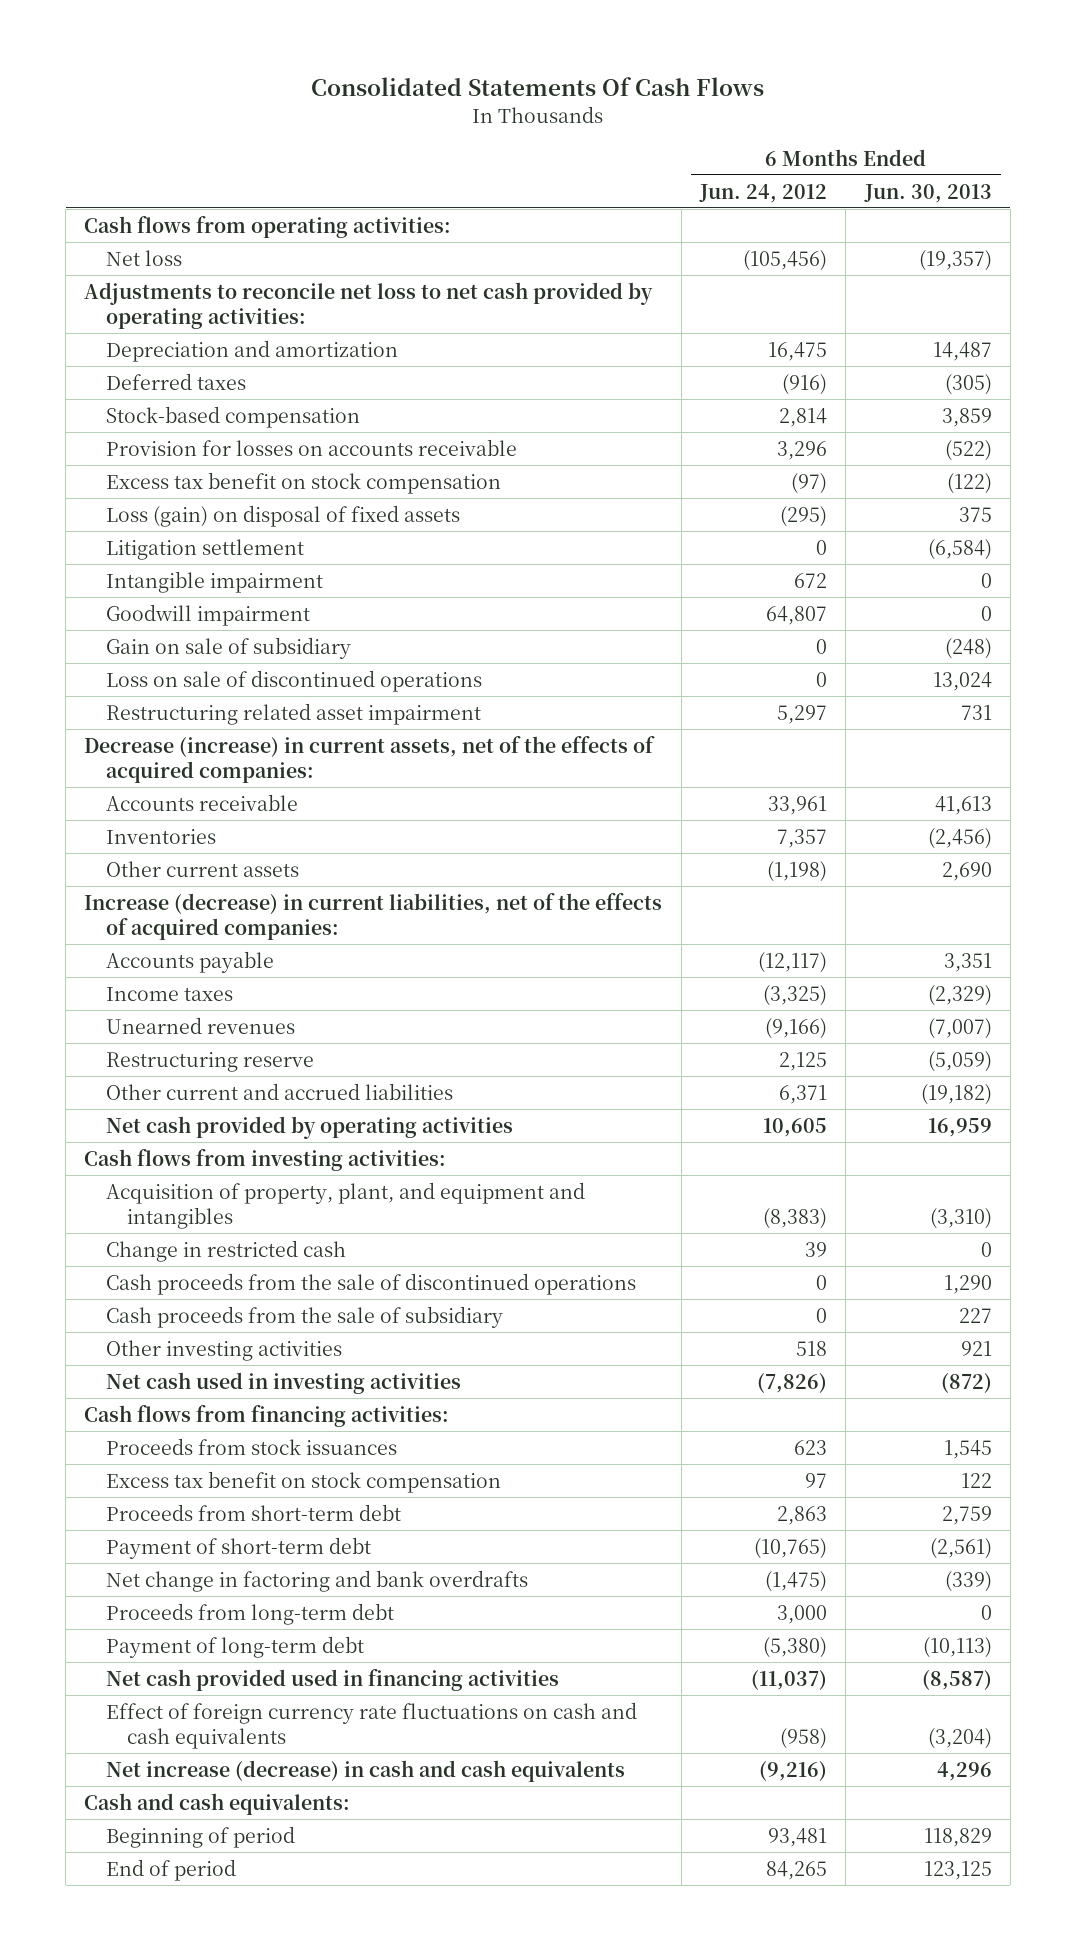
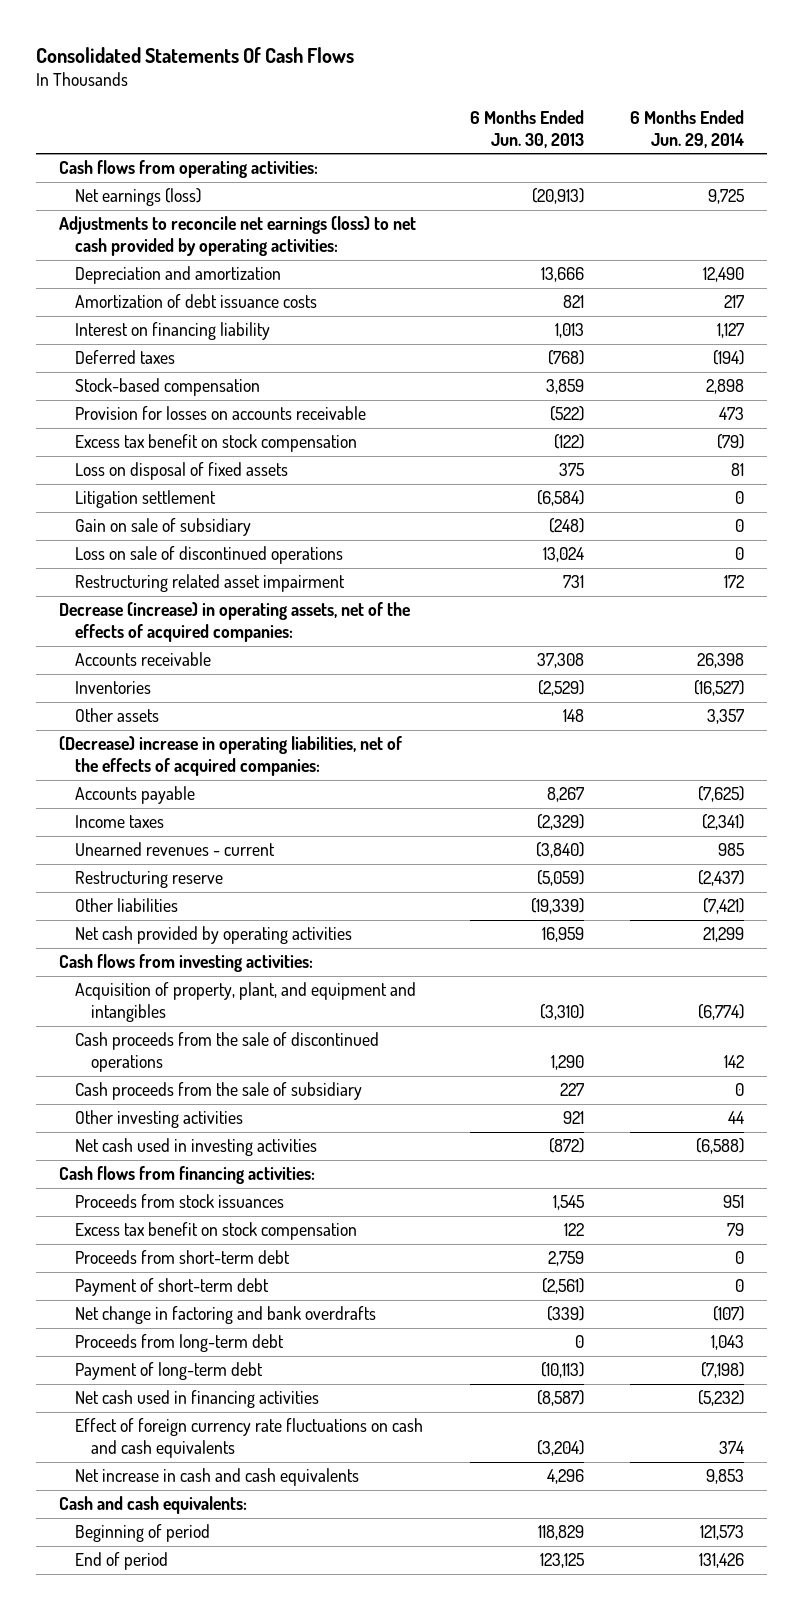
[698,183,827,203] Jun. 24, 2012 -> none
none -> [630,110,745,148] 6 Months Ended Jun. 29, 2014
[105,249,182,266] Net loss -> [75,188,202,207] Net earnings (loss)
[918,249,992,271] (19,357) -> [531,188,584,205] (20,913)
[84,281,654,329] Adjustments to reconcile net loss to net cash provided by operating activities: -> [58,216,416,257] Adjustments to reconcile net earnings (loss) to net cash provided by operating activities:
[932,341,992,361] 14,487 -> [540,267,584,283] 13,666
none -> [75,294,318,309] Amortization of debt issuance costs
none -> [75,322,271,341] Interest on financing liability
[944,373,992,395] (305) -> [547,350,584,366] (768)
[105,504,460,527] Loss (gain) on disposal of fixed assets -> [75,462,289,481] Loss on disposal of fixed assets
[105,570,323,593] Intangible impairment -> none
[105,603,310,626] Goodwill impairment -> none
[84,735,656,783] Decrease (increase) in current assets, net of the effects of acquired companies: -> [58,602,410,643] Decrease (increase) in operating assets, net of the effects of acquired companies:
[934,795,992,815] 41,613 -> [536,653,584,669] 37,308
[927,827,992,849] (2,456) -> [537,680,584,697] (2,529)
[105,860,299,877] Other current assets -> [75,708,160,723] Other assets
[941,861,992,881] 2,690 -> [562,709,584,723] 148
[84,892,663,940] Increase (decrease) in current liabilities, net of the effects of acquired companies: -> [58,736,402,777] (Decrease) increase in operating liabilities, net of the effects of acquired companies:
[943,952,992,972] 3,351 -> [546,787,584,803] 8,267
[105,1016,295,1034] Unearned revenues -> [75,842,276,857] Unearned revenues - current
[927,1017,992,1039] (7,007) -> [535,842,584,859] (3,840)
[105,1082,453,1100] Other current and accrued liabilities -> [75,898,179,913] Other liabilities
[920,1083,992,1105] (19,182) -> [530,898,584,915] (19,339)
[105,1239,346,1262] Change in restricted cash -> none
[105,1668,559,1691] Net cash provided used in financing activities -> [75,1390,320,1409] Net cash used in financing activities
[105,1759,625,1782] Net increase (decrease) in cash and cash equivalents -> [75,1468,360,1487] Net increase in cash and cash equivalents

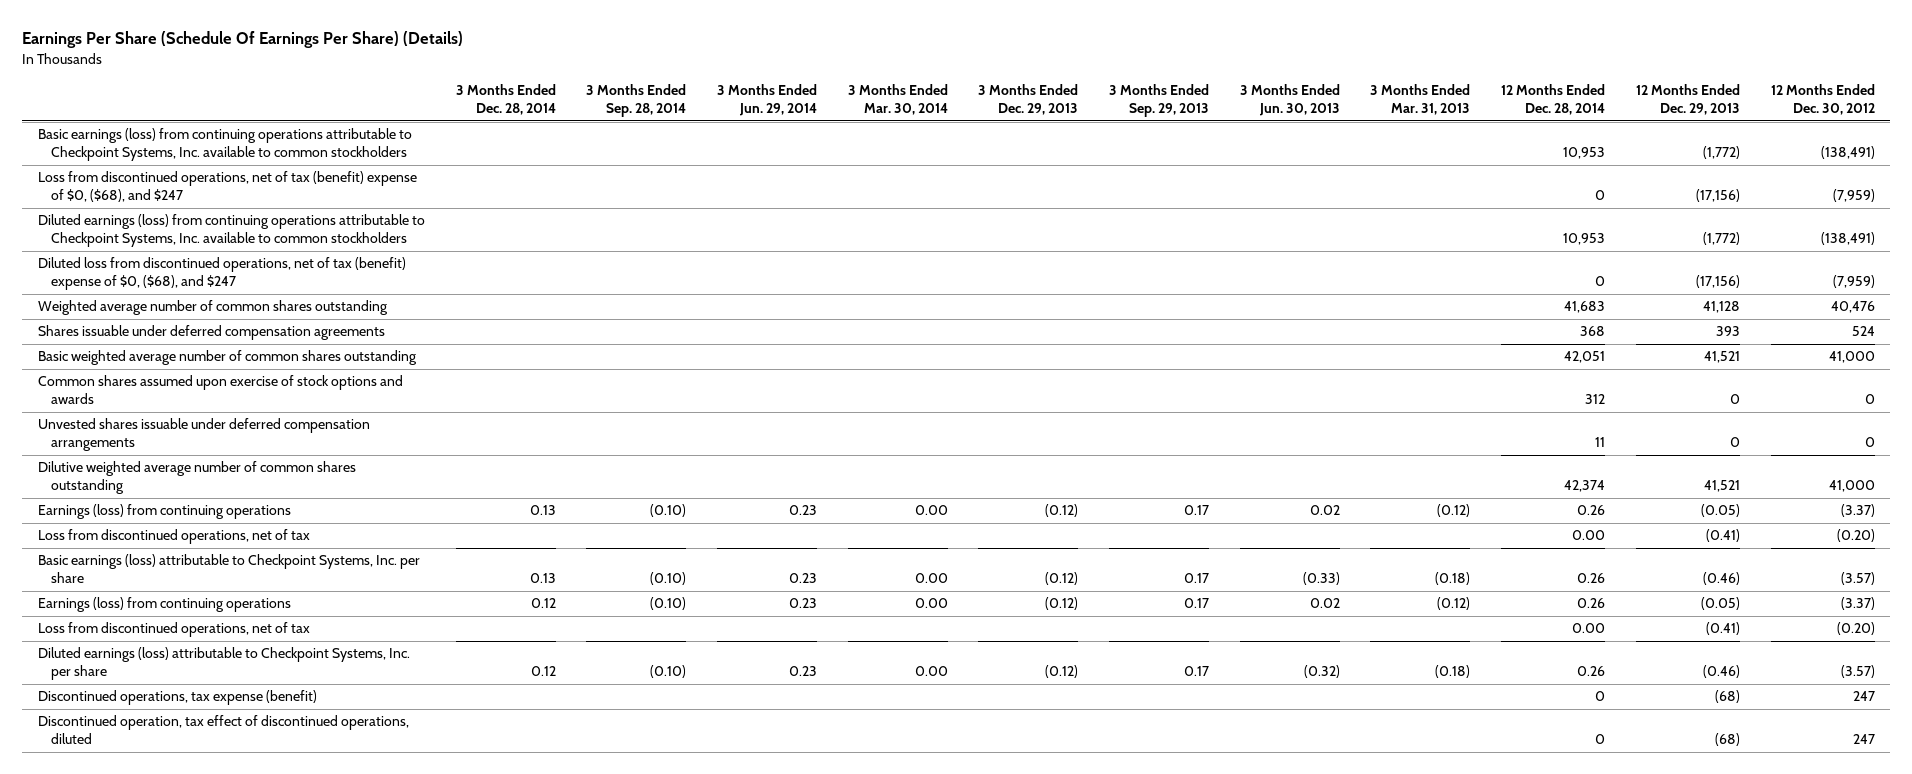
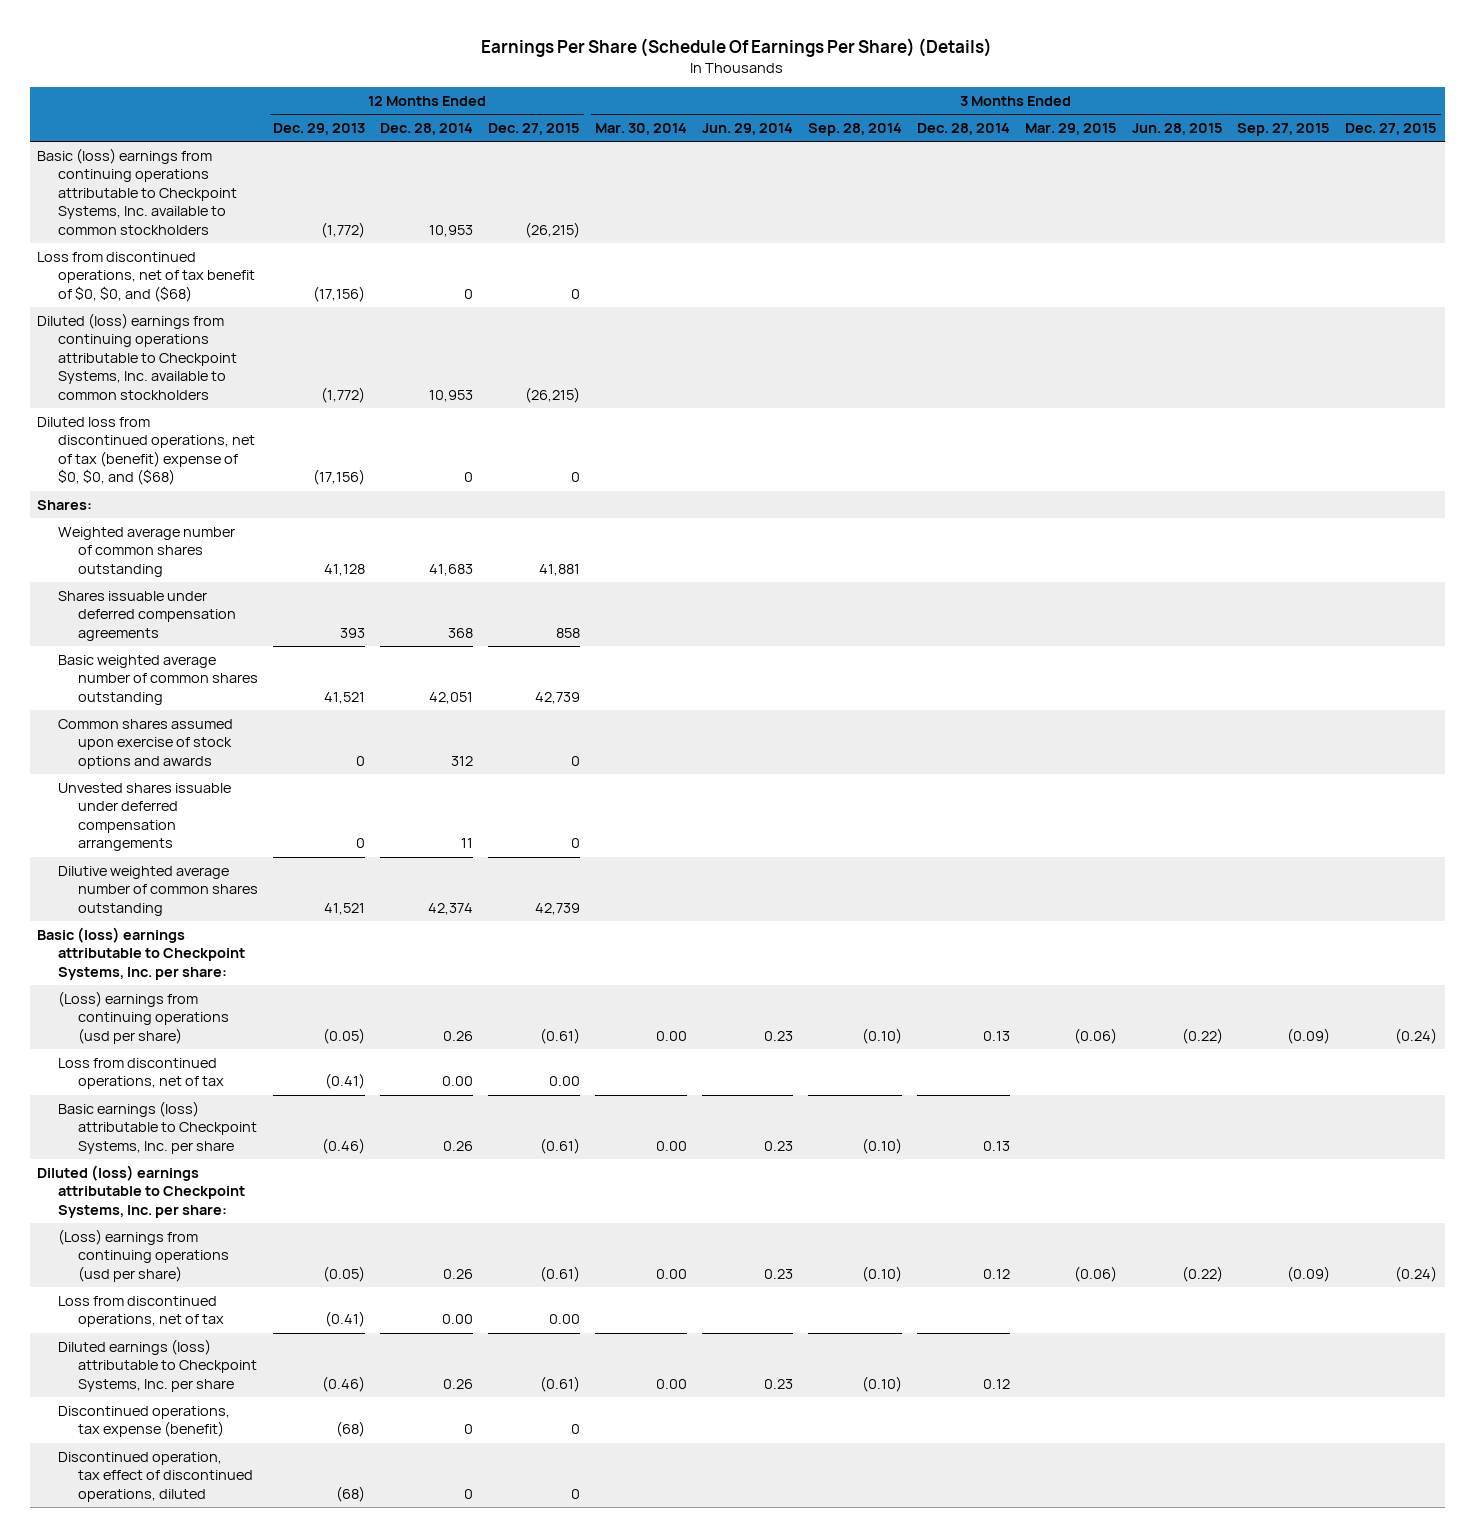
[978,84,1079,116] 3 Months Ended Dec. 29, 2013 -> none
[1109,84,1210,118] 3 Months Ended Sep. 29, 2013 -> none
[1239,84,1340,117] 3 Months Ended Jun. 30, 2013 -> none
[1370,84,1471,116] 3 Months Ended Mar. 31, 2013 -> none
[1770,84,1875,116] 12 Months Ended Dec. 30, 2012 -> none
none -> [488,123,581,136] Dec. 27, 2015
none -> [1024,123,1117,136] Mar. 29, 2015
none -> [1131,123,1223,136] Jun. 28, 2015
none -> [1237,123,1331,137] Sep. 27, 2015
none -> [1345,123,1438,136] Dec. 27, 2015
[37,128,412,162] Basic earnings (loss) from continuing operations attributable to Checkpoint Systems, Inc. available to common stockholders -> [37,147,237,235] Basic (loss) earnings from continuing operations attributable to Checkpoint Systems, Inc. available to common stockholders
[37,171,417,203] Loss from discontinued operations, net of tax (benefit) expense of $0, ($68), and $247 -> [37,251,255,302] Loss from discontinued operations, net of tax benefit of $0, $0, and ($68)
[37,214,425,248] Diluted earnings (loss) from continuing operations attributable to Checkpoint Systems, Inc. available to common stockholders -> [37,312,237,400] Diluted (loss) earnings from continuing operations attributable to Checkpoint Systems, Inc. available to common stockholders
[37,257,406,291] Diluted loss from discontinued operations, net of tax (benefit) expense of $0, ($68), and $247 -> [37,416,255,486] Diluted loss from discontinued operations, net of tax (benefit) expense of $0, $0, and ($68)
none -> [37,499,93,510] Shares:
none -> [37,926,245,980] Basic (loss) earnings attributable to Checkpoint Systems, Inc. per share:
[37,504,291,520] Earnings (loss) from continuing operations -> [57,990,230,1044] (Loss) earnings from continuing operations (usd per share)
none -> [37,1164,245,1218] Diluted (loss) earnings attributable to Checkpoint Systems, Inc. per share:
[37,597,291,613] Earnings (loss) from continuing operations -> [57,1228,230,1282] (Loss) earnings from continuing operations (usd per share)

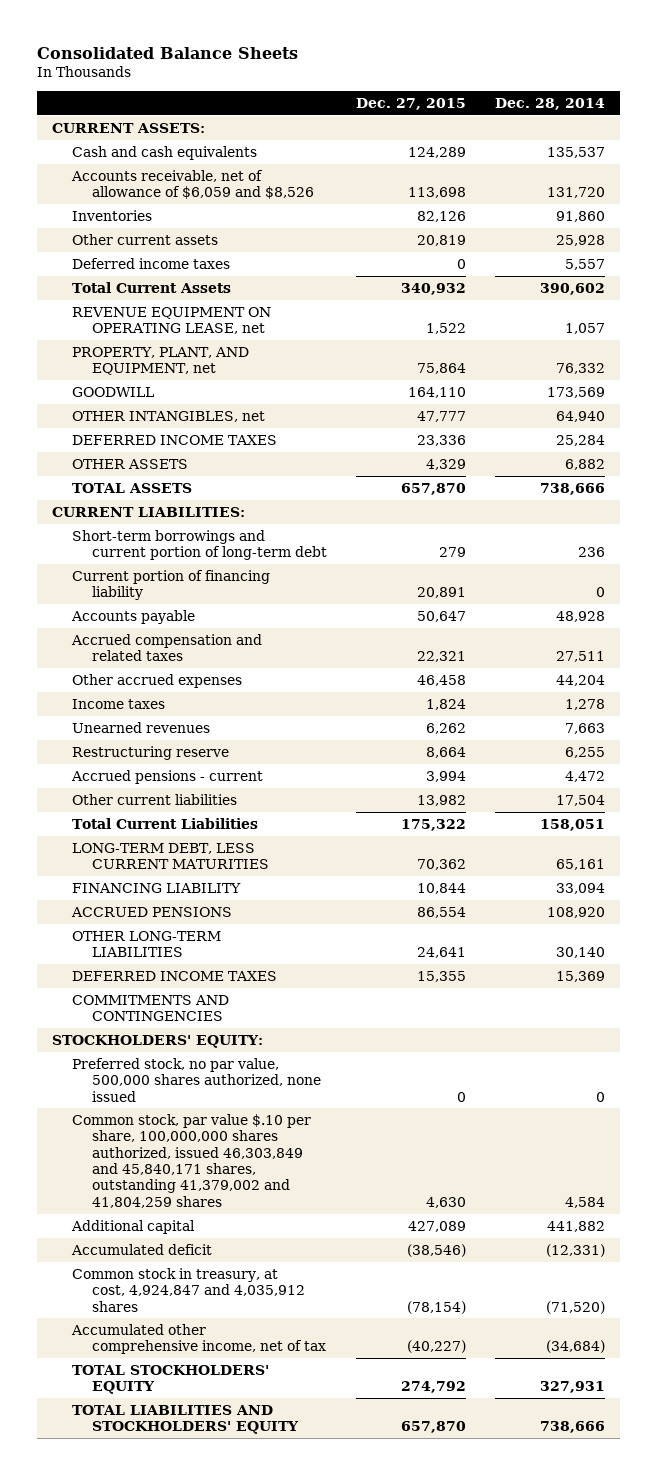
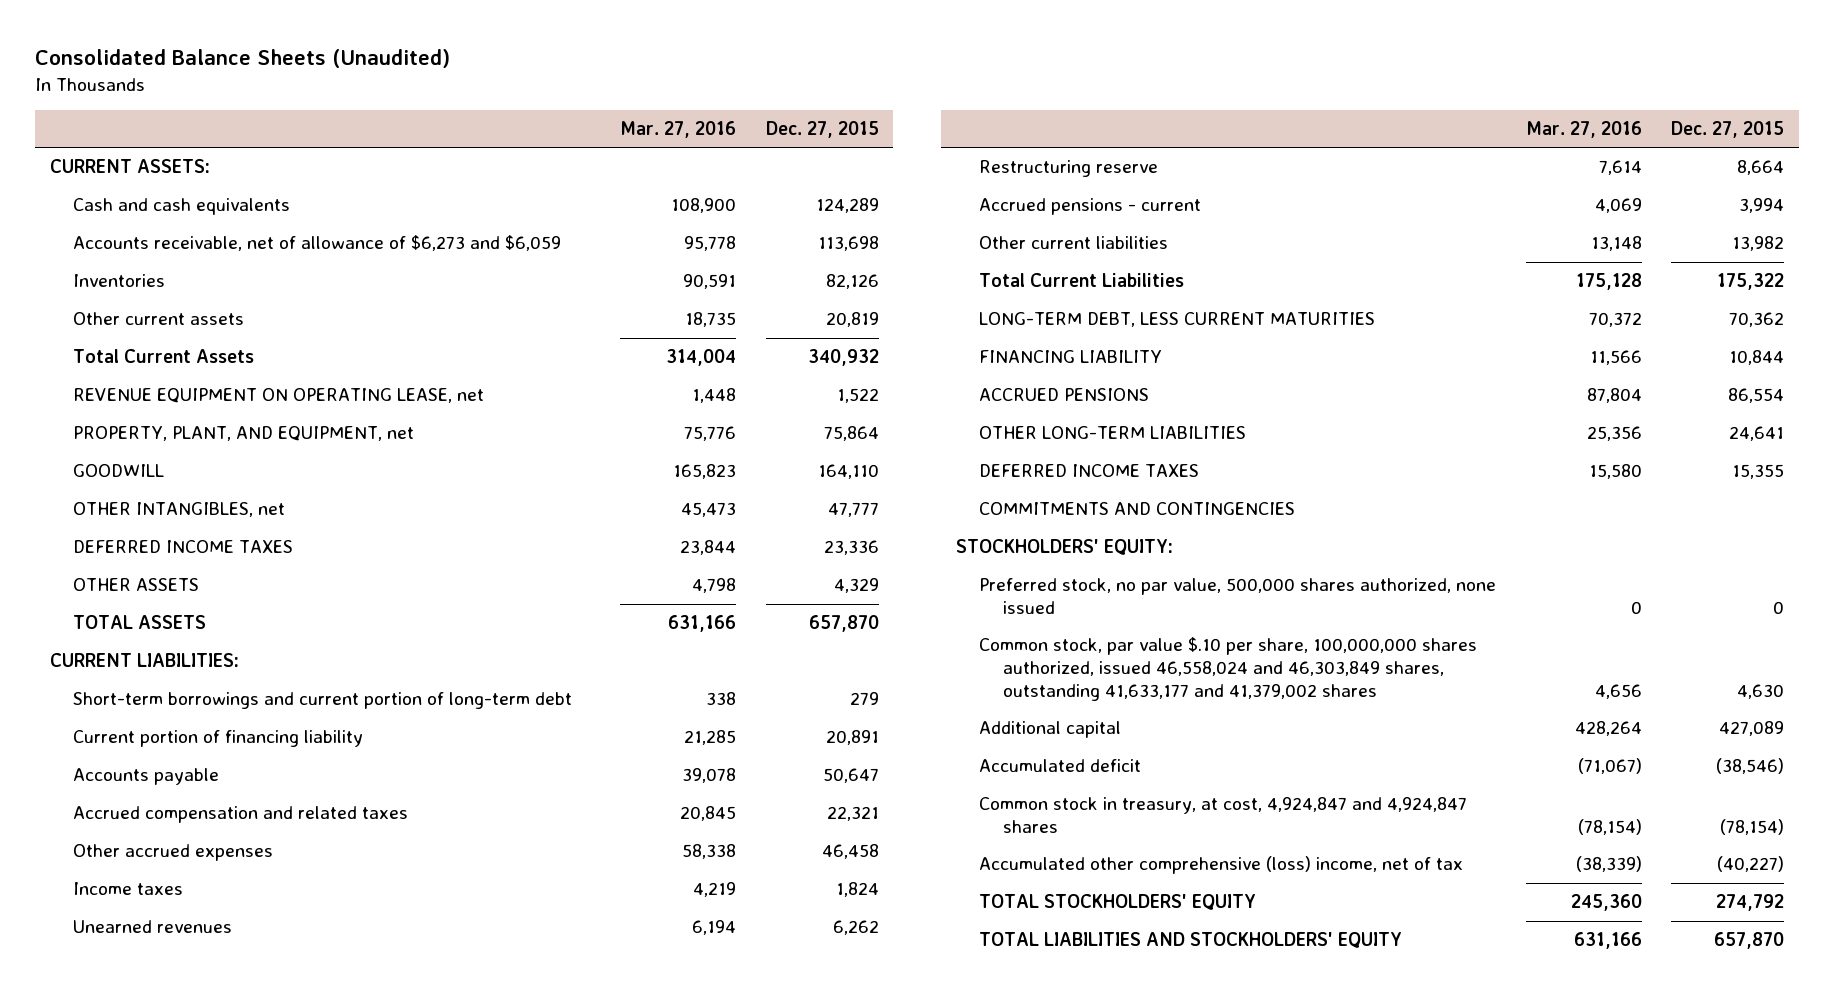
[37,46,299,59] Consolidated Balance Sheets -> [35,48,451,68] Consolidated Balance Sheets (Unaudited)
[495,98,606,111] Dec. 28, 2014 -> none
none -> [619,121,736,139] Mar. 27, 2016
[70,169,314,200] Accounts receivable, net of allowance of $6,059 and $8,526 -> [73,235,562,252] Accounts receivable, net of allowance of $6,273 and $6,059
[71,257,230,269] Deferred income taxes -> none
[71,1113,311,1208] Common stock, par value $.10 per share, 100,000,000 shares authorized, issued 46,303,849 and 45,840,171 shares, outstanding 41,379,002 and 41,804,259 shares -> [979,637,1478,701] Common stock, par value $.10 per share, 100,000,000 shares authorized, issued 46,558,024 and 46,303,849 shares, outstanding 41,633,177 and 41,379,002 shares
[71,1267,305,1312] Common stock in treasury, at cost, 4,924,847 and 4,035,912 shares -> [979,797,1468,833] Common stock in treasury, at cost, 4,924,847 and 4,924,847 shares
[70,1323,326,1355] Accumulated other comprehensive income, net of tax -> [979,856,1464,875] Accumulated other comprehensive (loss) income, net of tax

